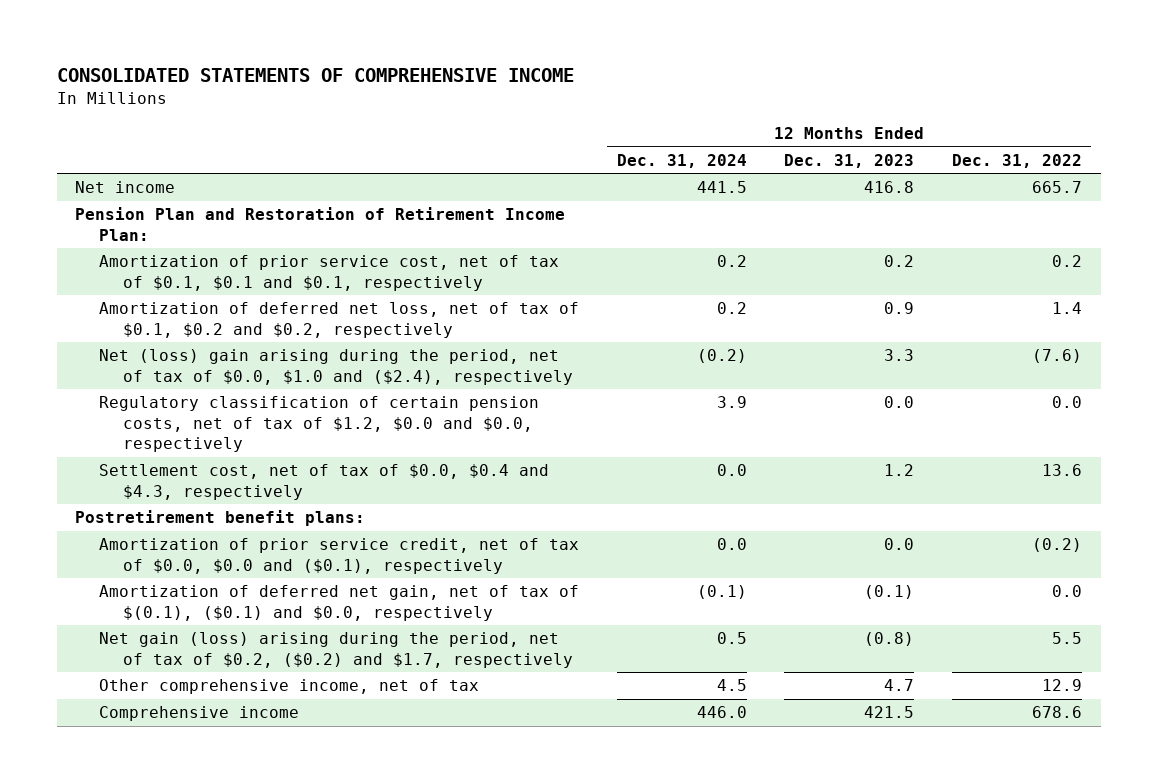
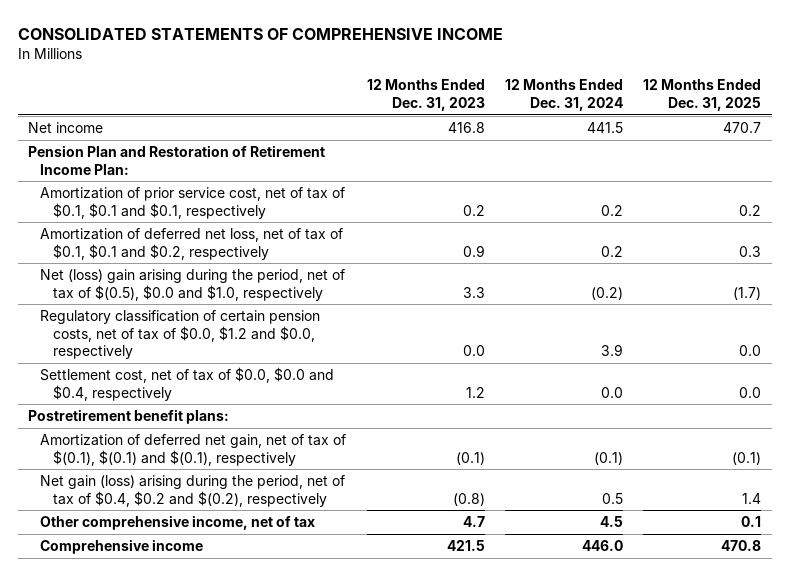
[951,153,1082,168] Dec. 31, 2022 -> none
none -> [643,79,762,111] 12 Months Ended Dec. 31, 2025
[99,302,580,338] Amortization of deferred net loss, net of tax of $0.1, $0.2 and $0.2, respectively -> [40,228,344,260] Amortization of deferred net loss, net of tax of $0.1, $0.1 and $0.2, respectively
[99,349,574,385] Net (loss) gain arising during the period, net of tax of $0.0, $1.0 and ($2.4), respectively -> [40,269,346,301] Net (loss) gain arising during the period, net of tax of $(0.5), $0.0 and $1.0, respectively
[99,396,540,453] Regulatory classification of certain pension costs, net of tax of $1.2, $0.0 and $0.0, respectively -> [40,310,321,360] Regulatory classification of certain pension costs, net of tax of $0.0, $1.2 and $0.0, respectively
[99,464,550,500] Settlement cost, net of tax of $0.0, $0.4 and $4.3, respectively -> [40,367,335,401] Settlement cost, net of tax of $0.0, $0.0 and $0.4, respectively
[99,538,580,574] Amortization of prior service credit, net of tax of $0.0, $0.0 and ($0.1), respectively -> none
[99,585,580,621] Amortization of deferred net gain, net of tax of $(0.1), ($0.1) and $0.0, respectively -> [40,434,347,466] Amortization of deferred net gain, net of tax of $(0.1), $(0.1) and $(0.1), respectively
[99,632,574,668] Net gain (loss) arising during the period, net of tax of $0.2, ($0.2) and $1.7, respectively -> [40,475,346,507] Net gain (loss) arising during the period, net of tax of $0.4, $0.2 and $(0.2), respectively

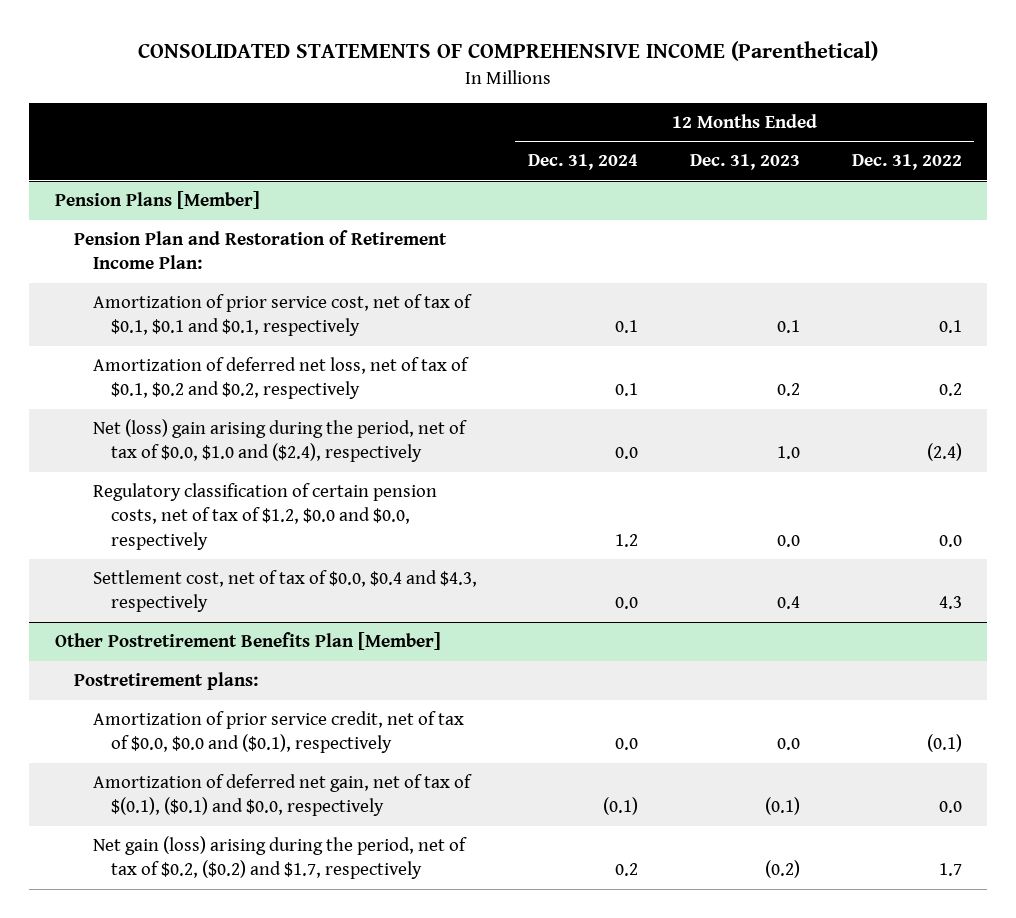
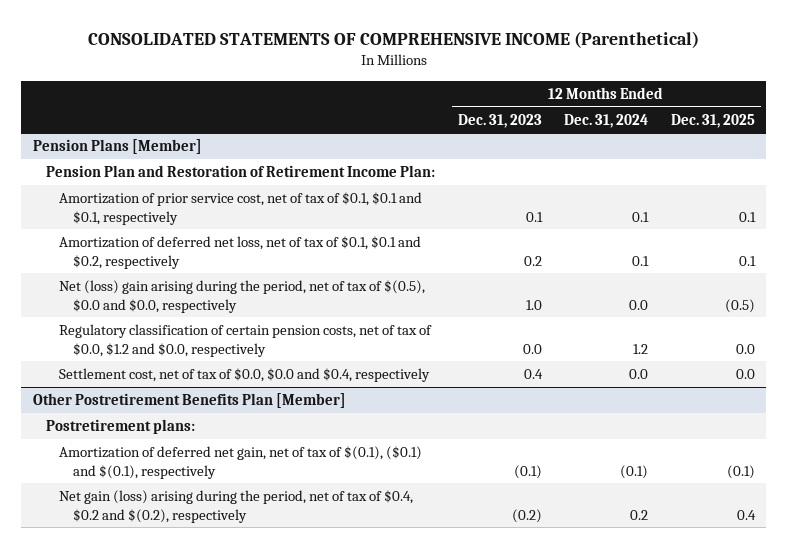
[851,154,962,171] Dec. 31, 2022 -> none
none -> [670,113,755,128] Dec. 31, 2025
[92,357,469,400] Amortization of deferred net loss, net of tax of $0.1, $0.2 and $0.2, respectively -> [59,236,422,269] Amortization of deferred net loss, net of tax of $0.1, $0.1 and $0.2, respectively
[92,419,467,463] Net (loss) gain arising during the period, net of tax of $0.0, $1.0 and ($2.4), respectively -> [59,280,426,313] Net (loss) gain arising during the period, net of tax of $(0.5), $0.0 and $0.0, respectively
[92,483,437,550] Regulatory classification of certain pension costs, net of tax of $1.2, $0.0 and $0.0, respectively -> [59,324,433,357] Regulatory classification of certain pension costs, net of tax of $0.0, $1.2 and $0.0, respectively
[92,570,477,613] Settlement cost, net of tax of $0.0, $0.4 and $4.3, respectively -> [59,368,431,383] Settlement cost, net of tax of $0.0, $0.0 and $0.4, respectively
[92,711,464,754] Amortization of prior service credit, net of tax of $0.0, $0.0 and ($0.1), respectively -> none
[92,774,472,817] Amortization of deferred net gain, net of tax of $(0.1), ($0.1) and $0.0, respectively -> [59,446,423,479] Amortization of deferred net gain, net of tax of $(0.1), ($0.1) and $(0.1), respectively
[92,836,467,880] Net gain (loss) arising during the period, net of tax of $0.2, ($0.2) and $1.7, respectively -> [59,490,414,523] Net gain (loss) arising during the period, net of tax of $0.4, $0.2 and $(0.2), respectively

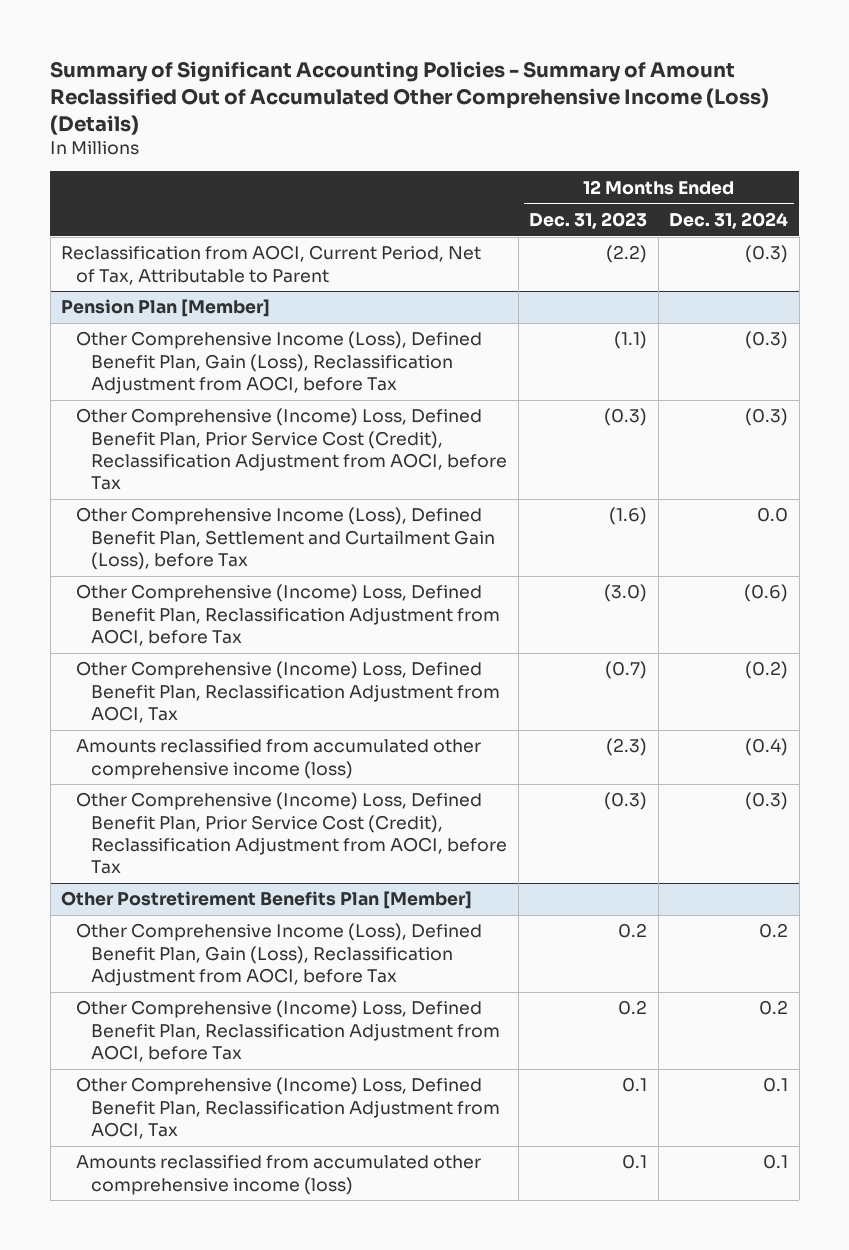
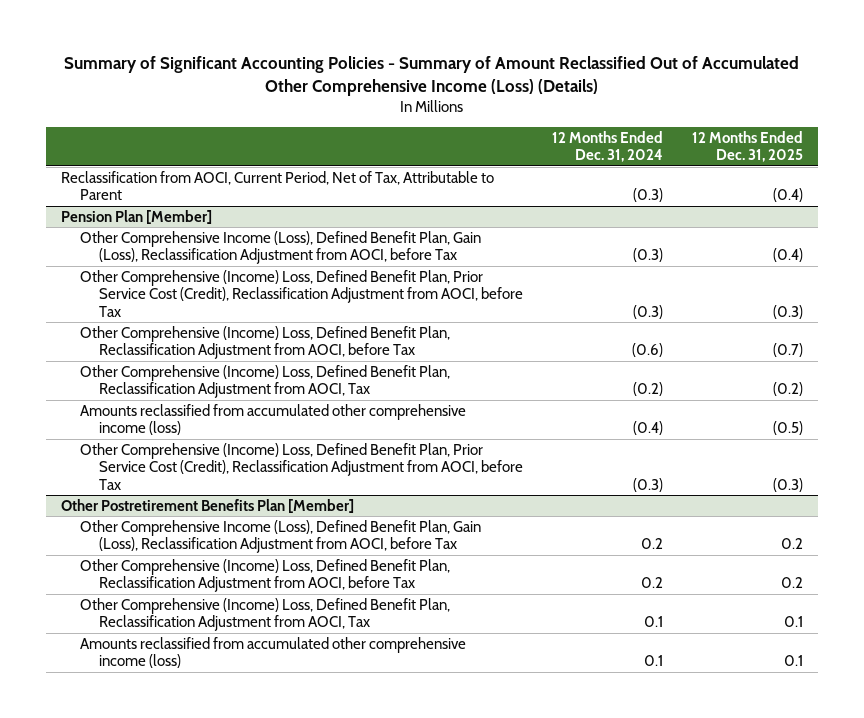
[529,211,648,229] Dec. 31, 2023 -> none
none -> [692,130,804,163] 12 Months Ended Dec. 31, 2025
[76,507,496,570] Other Comprehensive Income (Loss), Defined Benefit Plan, Settlement and Curtailment Gain (Loss), before Tax -> none

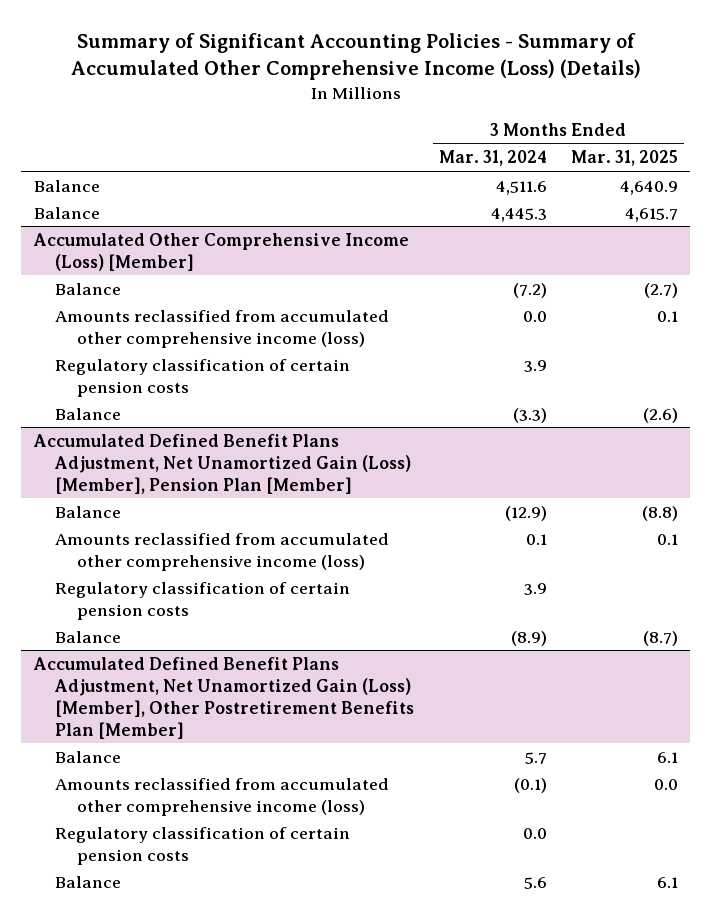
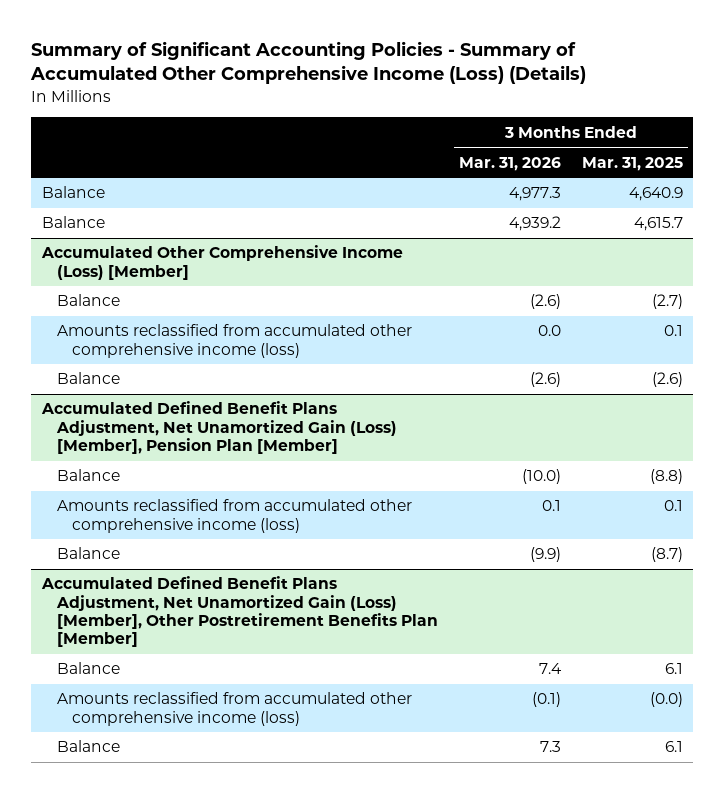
[438,150,547,167] Mar. 31, 2024 -> none
none -> [458,156,561,171] Mar. 31, 2026
[55,358,351,397] Regulatory classification of certain pension costs -> none
[55,581,351,620] Regulatory classification of certain pension costs -> none
[55,826,351,865] Regulatory classification of certain pension costs -> none
[654,778,679,790] 0.0 -> [649,692,683,708] (0.0)

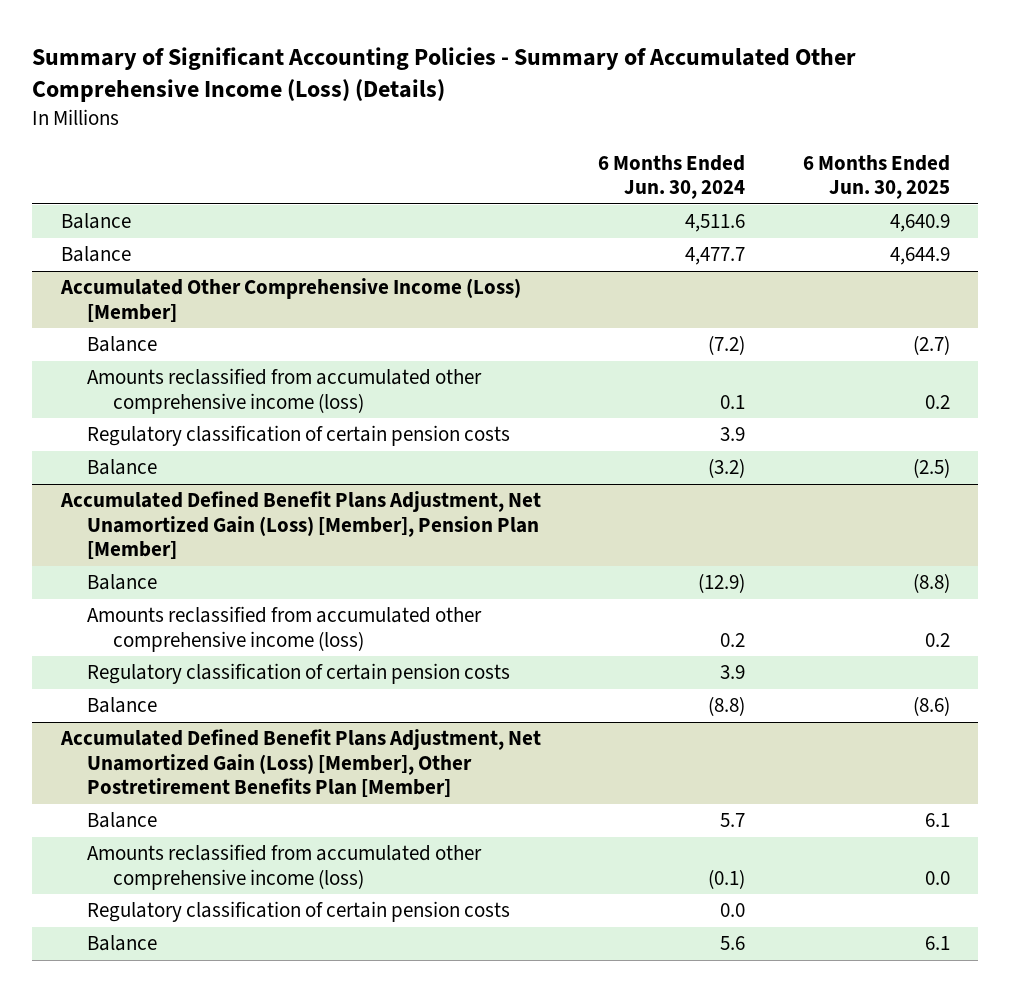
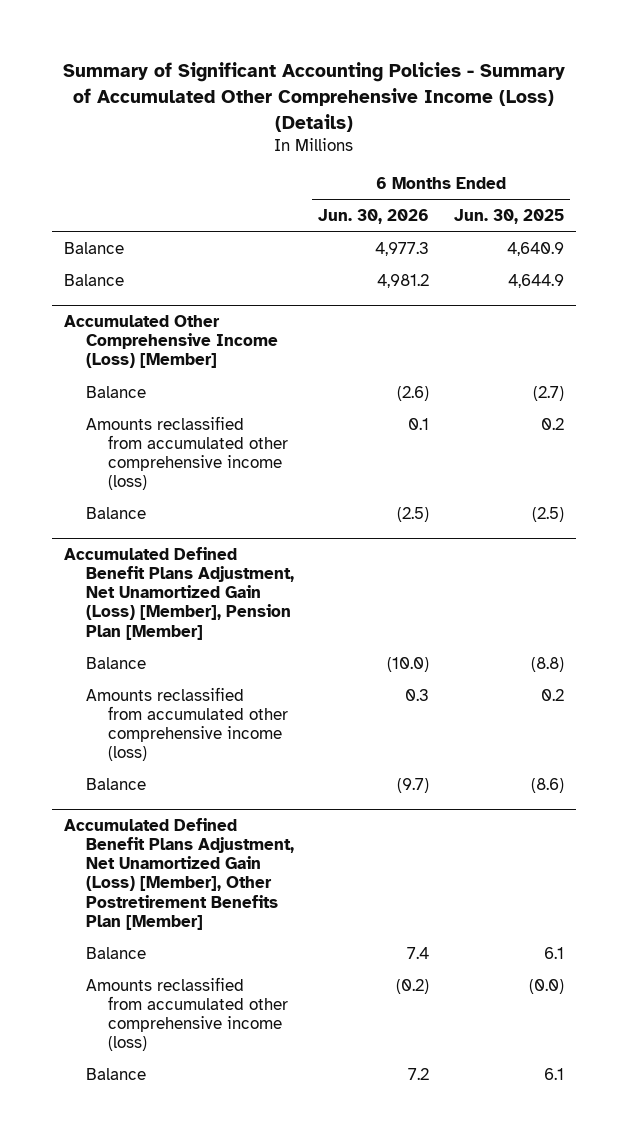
[598,154,746,200] 6 Months Ended Jun. 30, 2024 -> none
none -> [318,209,430,225] Jun. 30, 2026
[86,425,510,447] Regulatory classification of certain pension costs -> none
[86,663,510,685] Regulatory classification of certain pension costs -> none
[86,901,510,923] Regulatory classification of certain pension costs -> none
[924,870,950,885] 0.0 -> [528,978,564,994] (0.0)

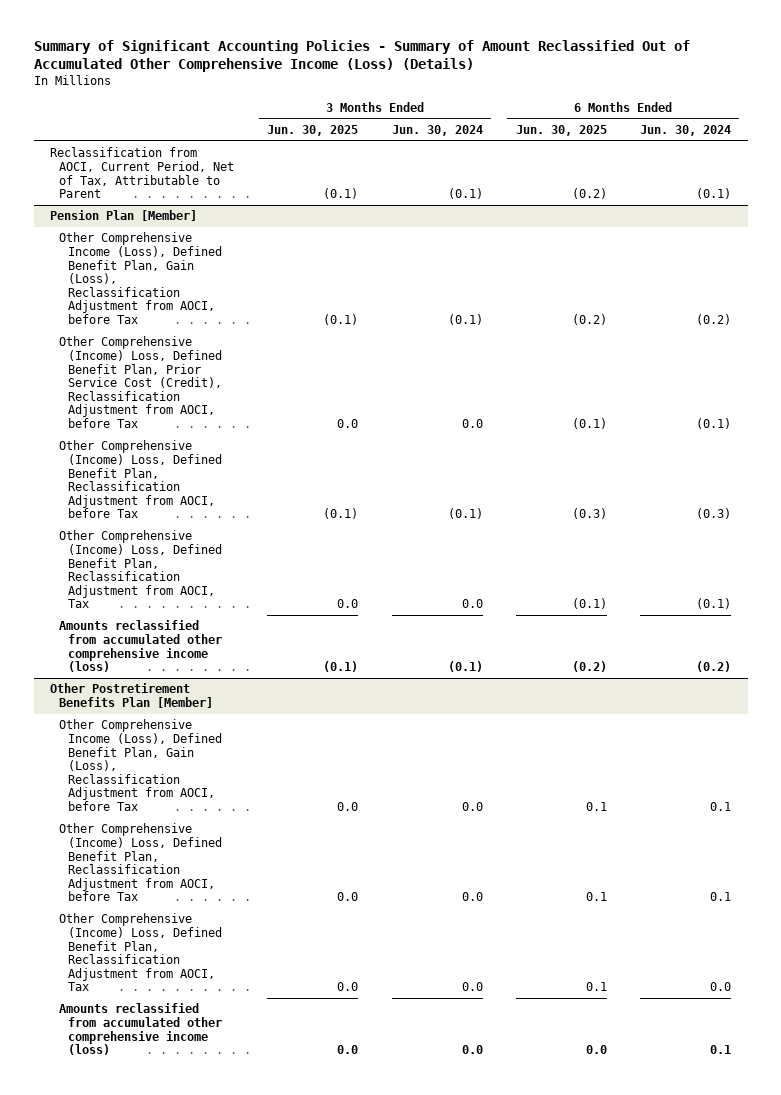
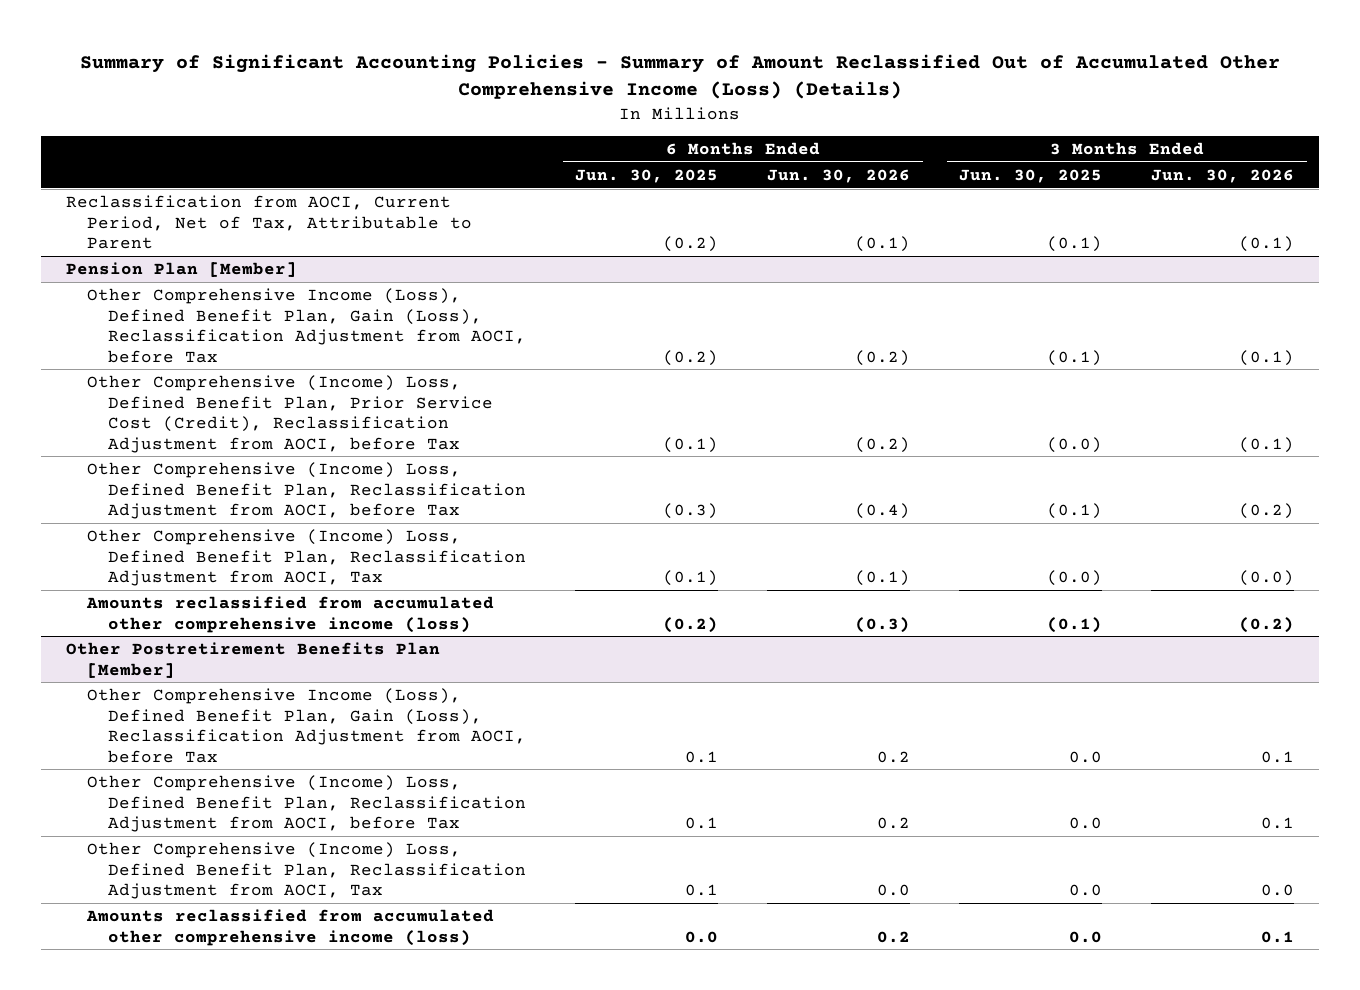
[391,124,483,136] Jun. 30, 2024 -> none
[639,124,731,136] Jun. 30, 2024 -> none
none -> [767,168,911,183] Jun. 30, 2026
none -> [1151,168,1295,183] Jun. 30, 2026
[337,419,359,429] 0.0 -> [1047,436,1103,453] (0.0)
[337,599,359,609] 0.0 -> [1047,570,1103,587] (0.0)

